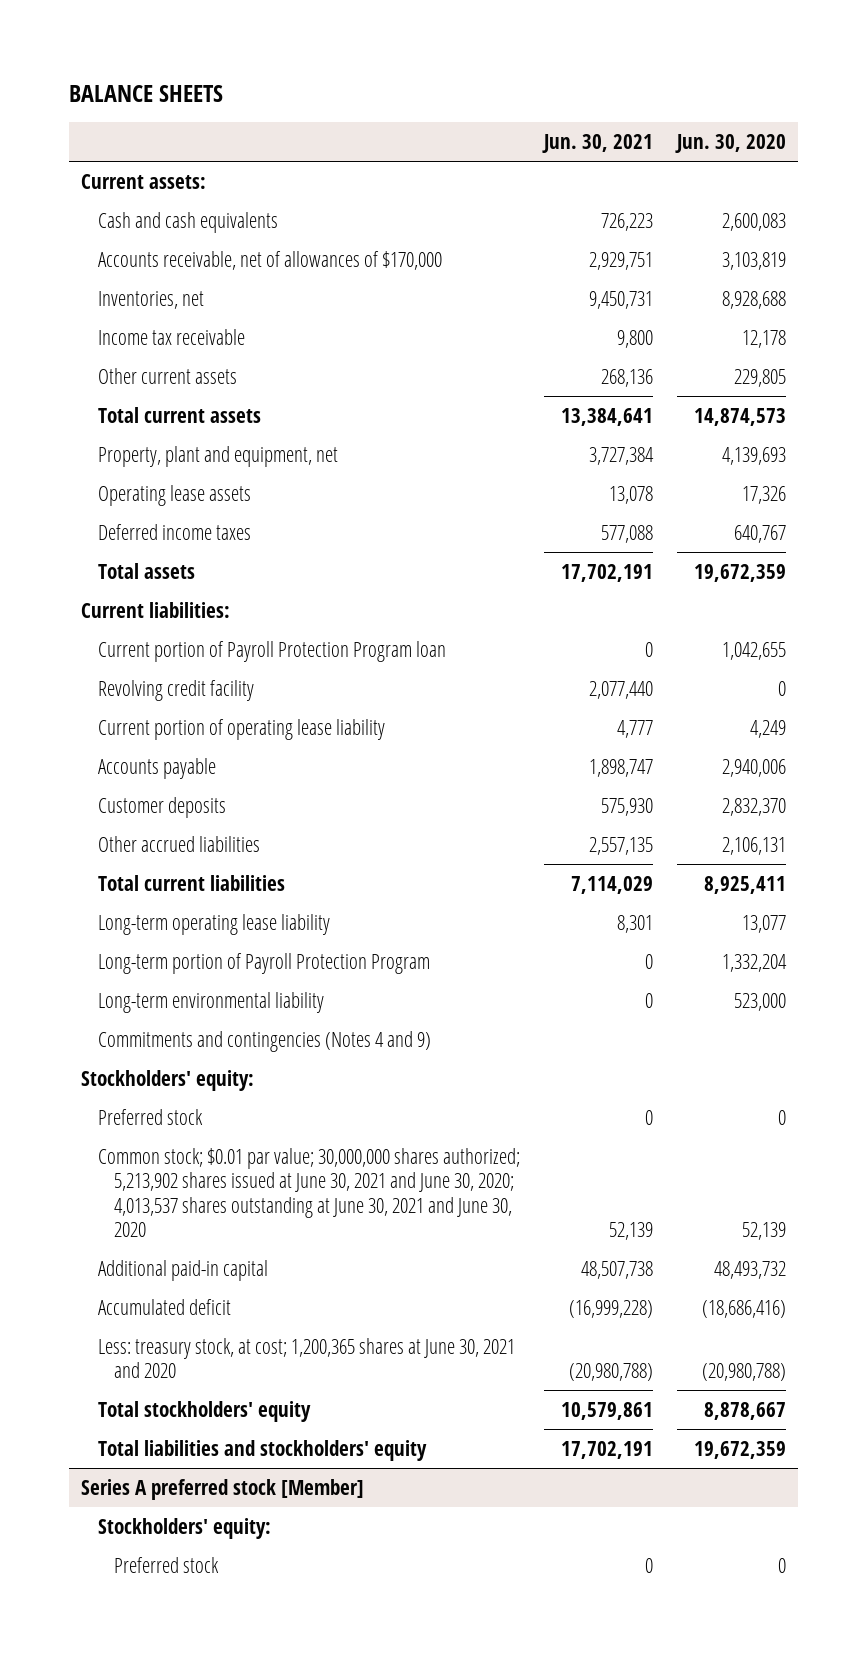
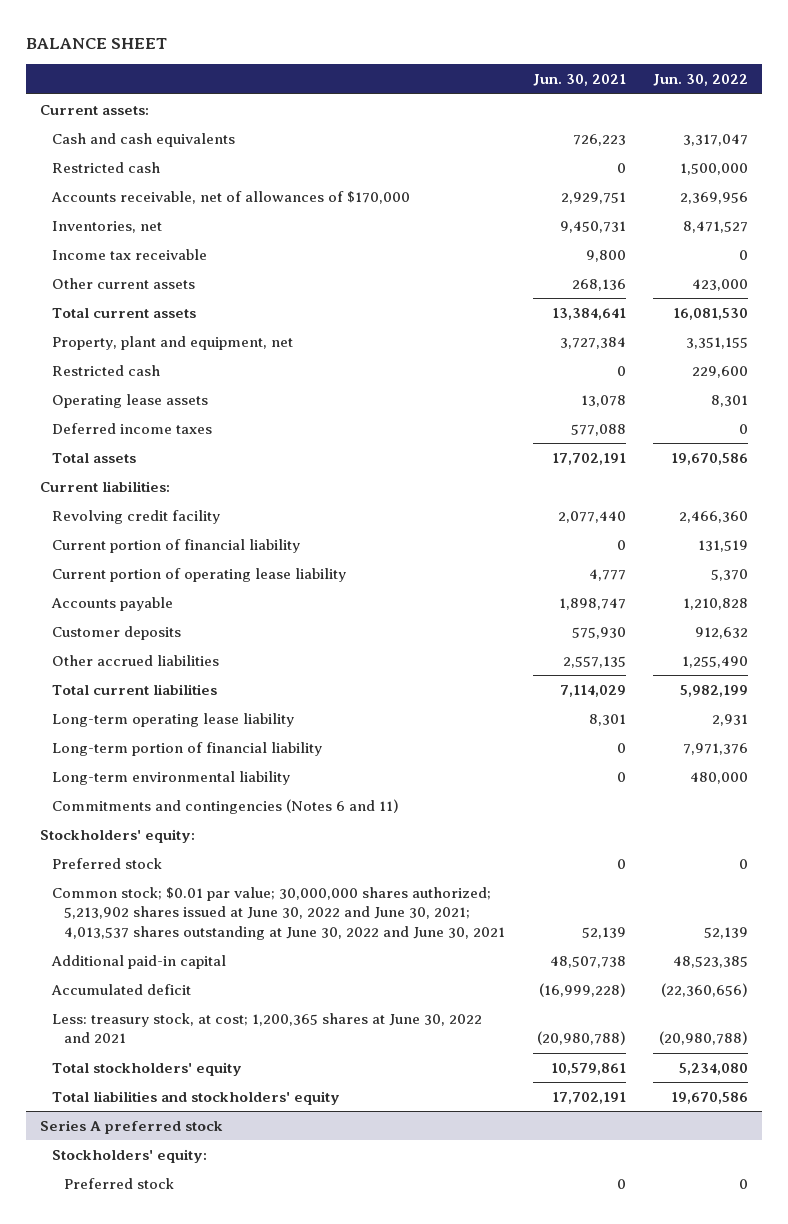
[69,84,224,102] BALANCE SHEETS -> [26,38,168,50] BALANCE SHEET
[674,134,786,154] Jun. 30, 2020 -> none
none -> [653,74,749,87] Jun. 30, 2022
none -> [51,161,160,173] Restricted cash
none -> [51,364,160,376] Restricted cash
[97,640,446,662] Current portion of Payroll Protection Program loan -> none
none -> [51,538,300,553] Current portion of financial liability
[97,952,430,974] Long-term portion of Payroll Protection Program -> none
none -> [51,741,322,756] Long-term portion of financial liability
[97,1030,431,1052] Commitments and contingencies (Notes 4 and 9) -> [51,798,399,814] Commitments and contingencies (Notes 6 and 11)
[97,1147,520,1237] Common stock; $0.01 par value; 30,000,000 shares authorized; 5,213,902 shares issued at June 30, 2021 and June 30, 2020; 4,013,537 shares outstanding at June 30, 2021 and June 30, 2020 -> [51,886,505,940] Common stock; $0.01 par value; 30,000,000 shares authorized; 5,213,902 shares issued at June 30, 2022 and June 30, 2021; 4,013,537 shares outstanding at June 30, 2022 and June 30, 2021
[97,1337,515,1379] Less: treasury stock, at cost; 1,200,365 shares at June 30, 2021 and 2020 -> [51,1012,482,1044] Less: treasury stock, at cost; 1,200,365 shares at June 30, 2022 and 2021
[81,1478,365,1500] Series A preferred stock [Member] -> [39,1119,223,1134] Series A preferred stock

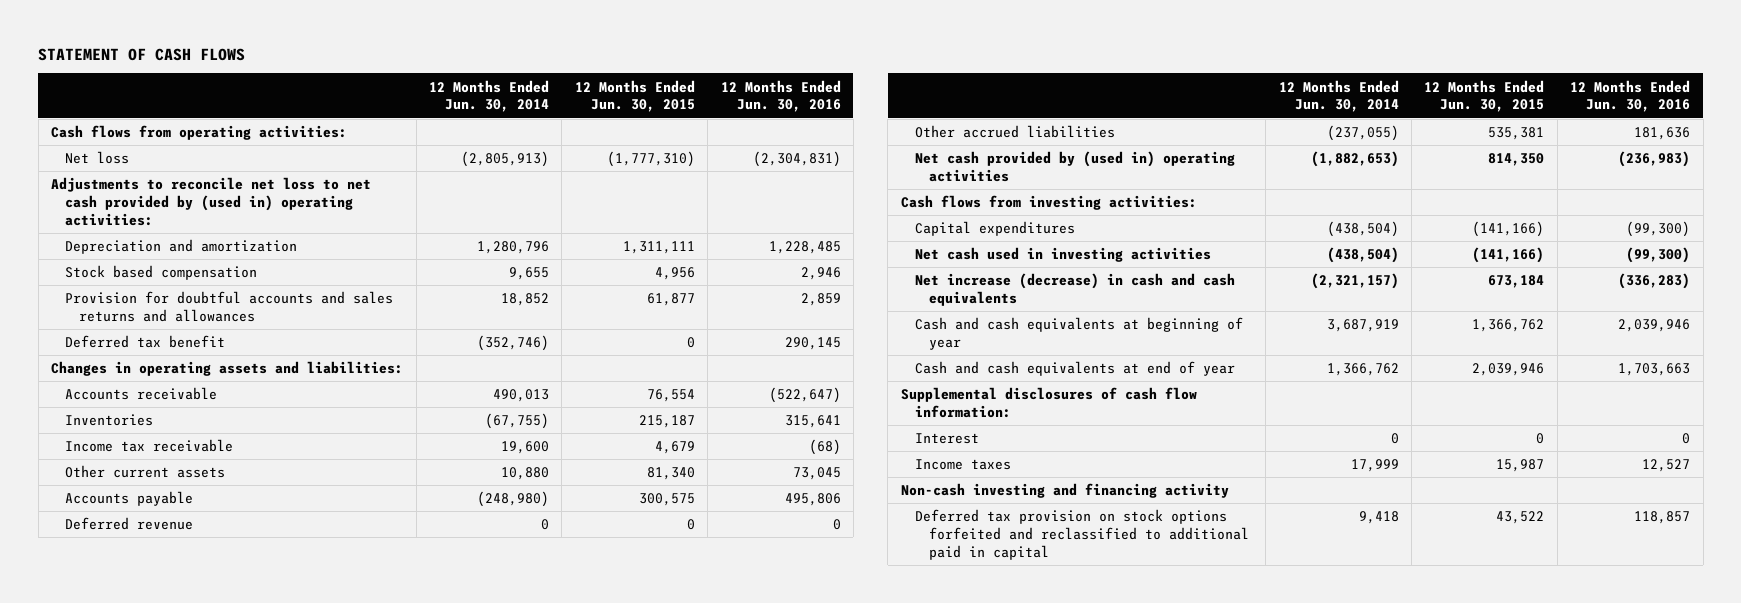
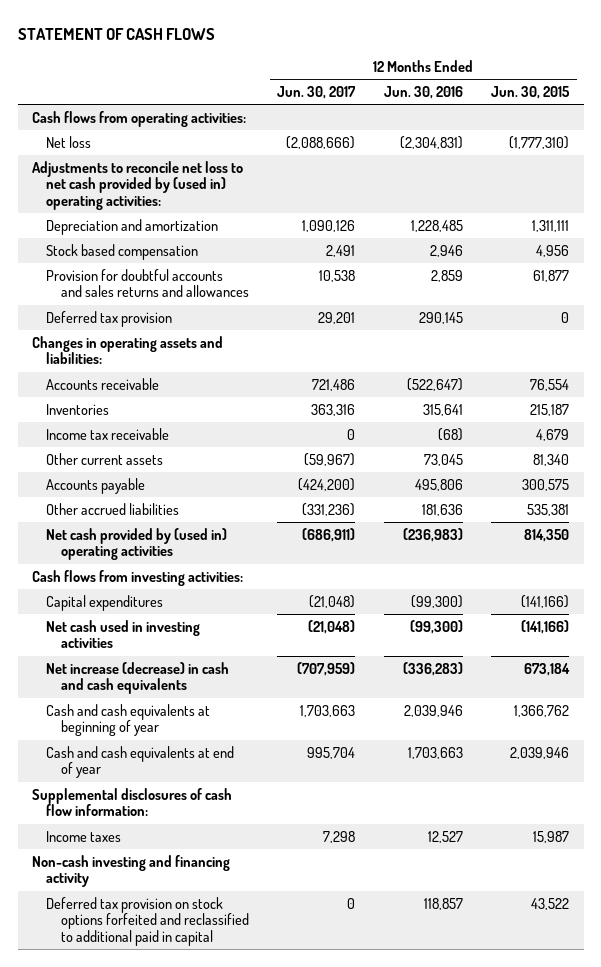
[428,79,549,113] 12 Months Ended Jun. 30, 2014 -> none
none -> [277,86,357,100] Jun. 30, 2017
[65,335,226,349] Deferred tax benefit -> [46,310,173,327] Deferred tax provision
[65,517,194,531] Deferred revenue -> none
[914,433,979,445] Interest -> none

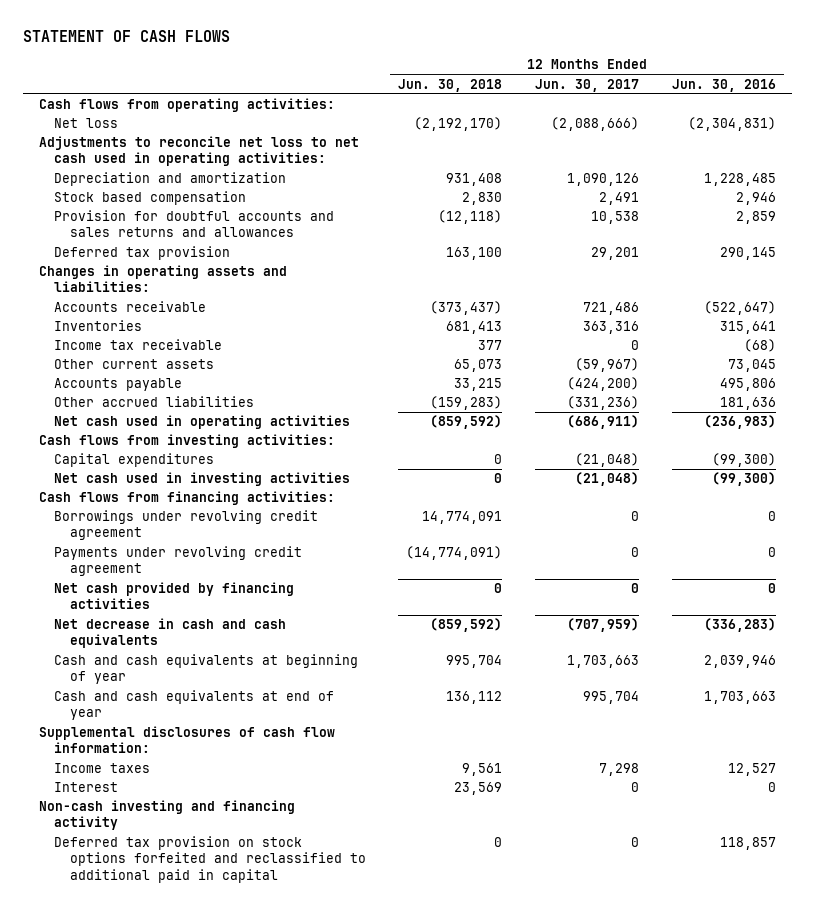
[491,86,571,100] Jun. 30, 2015 -> none
none -> [398,78,503,92] Jun. 30, 2018
[32,160,244,211] Adjustments to reconcile net loss to net cash provided by (used in) operating activities: -> [39,136,360,167] Adjustments to reconcile net loss to net cash used in operating activities:
[46,527,228,561] Net cash provided by (used in) operating activities -> [54,415,351,430] Net cash used in operating activities
none -> [39,491,336,506] Cash flows from financing activities:
none -> [54,510,319,541] Borrowings under revolving credit agreement
none -> [54,546,303,577] Payments under revolving credit agreement
none -> [54,582,295,610] Net cash provided by financing activities
[46,661,230,695] Net increase (decrease) in cash and cash equivalents -> [54,618,287,649] Net decrease in cash and cash equivalents
none -> [54,782,119,793] Interest

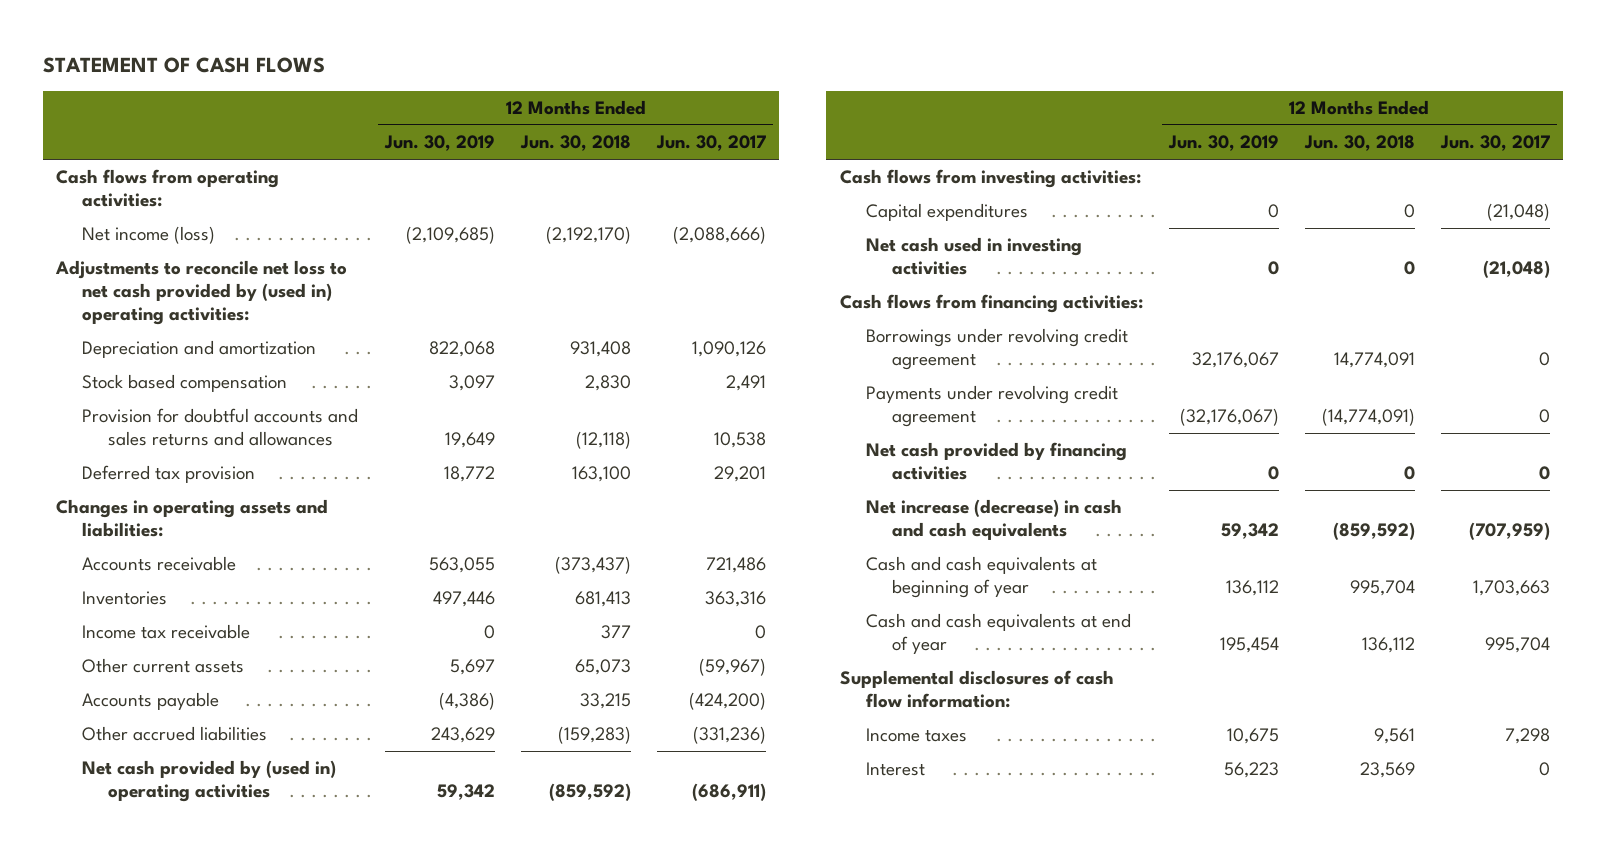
[671,78,776,92] Jun. 30, 2016 -> none
none -> [384,135,496,152] Jun. 30, 2019
[54,118,119,129] Net loss -> [82,226,216,245] Net income (loss)
[39,136,360,167] Adjustments to reconcile net loss to net cash used in operating activities: -> [54,260,347,325] Adjustments to reconcile net loss to net cash provided by (used in) operating activities:
[54,415,351,430] Net cash used in operating activities -> [82,760,337,803] Net cash provided by (used in) operating activities
[54,618,287,649] Net decrease in cash and cash equivalents -> [865,499,1122,541] Net increase (decrease) in cash and cash equivalents
[39,800,296,831] Non-cash investing and financing activity -> none
[54,836,366,883] Deferred tax provision on stock options forfeited and reclassified to additional paid in capital -> none

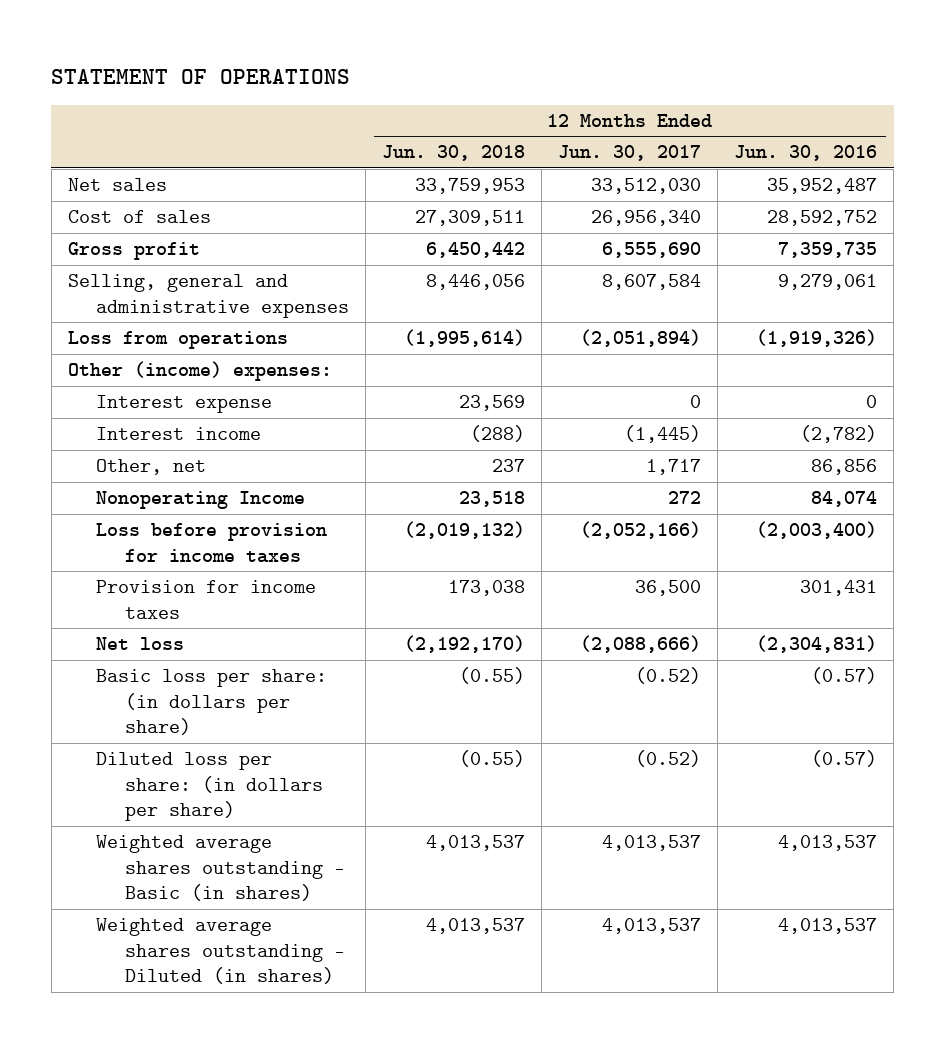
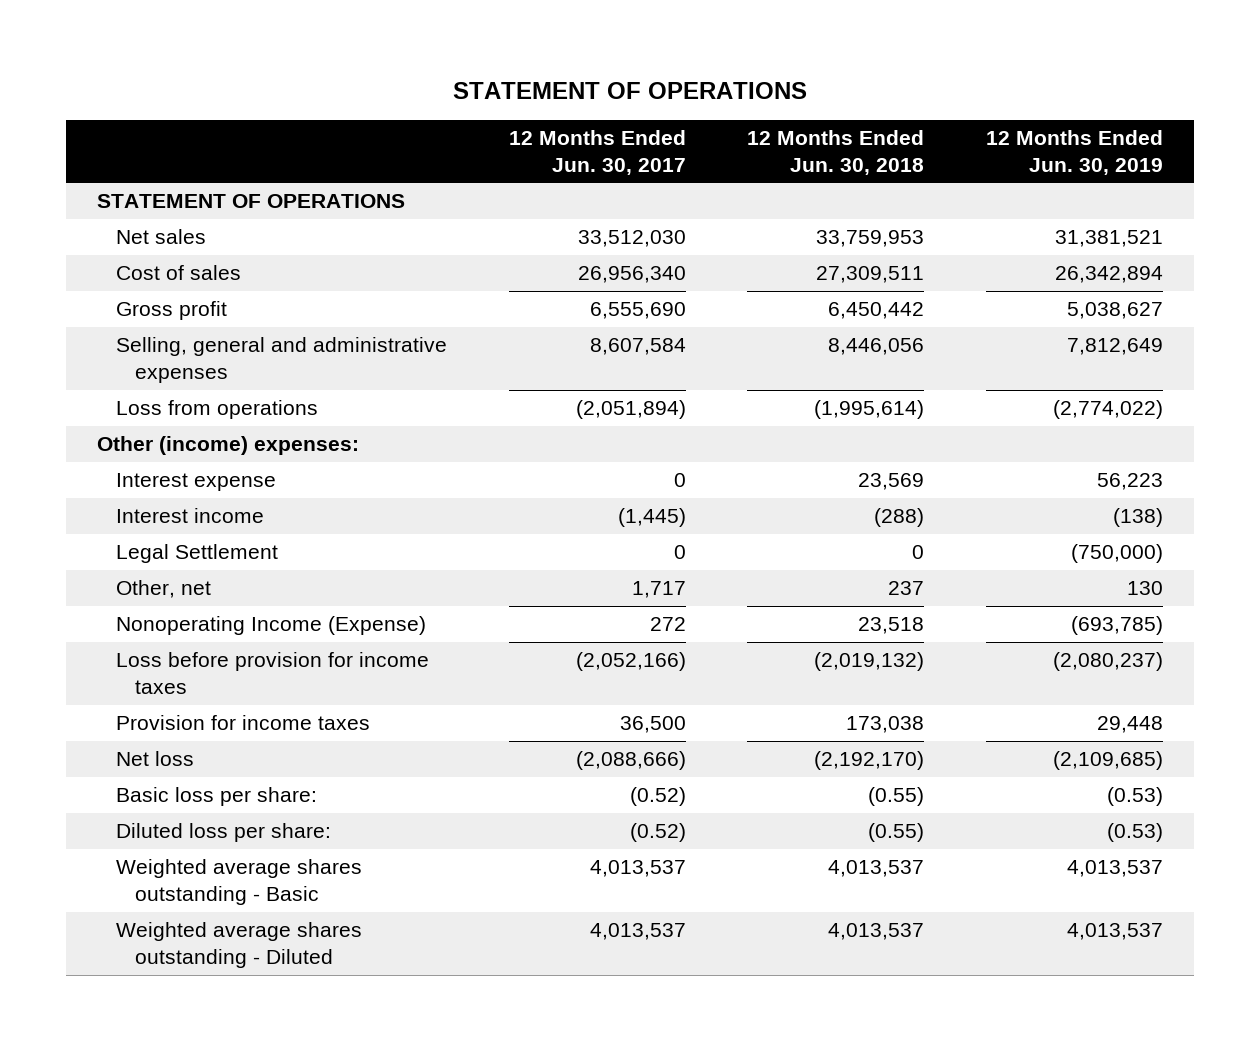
[734,145,878,162] Jun. 30, 2016 -> none
none -> [986,129,1164,175] 12 Months Ended Jun. 30, 2019
none -> [96,194,405,209] STATEMENT OF OPERATIONS
none -> [115,544,278,564] Legal Settlement
[96,491,306,510] Nonoperating Income -> [115,616,426,636] Nonoperating Income (Expense)
[96,669,328,736] Basic loss per share: (in dollars per share) -> [115,787,317,807] Basic loss per share:
[96,752,323,822] Diluted loss per share: (in dollars per share) -> [115,823,331,843] Diluted loss per share:
[96,835,345,902] Weighted average shares outstanding - Basic (in shares) -> [115,859,362,906] Weighted average shares outstanding - Basic
[96,918,345,985] Weighted average shares outstanding - Diluted (in shares) -> [115,922,362,969] Weighted average shares outstanding - Diluted

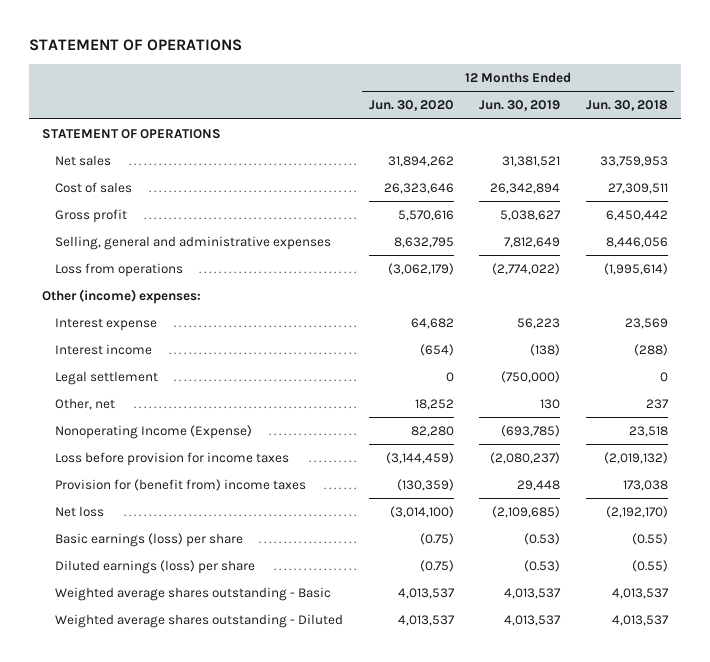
[508,129,686,175] 12 Months Ended Jun. 30, 2017 -> none
none -> [368,100,454,112] Jun. 30, 2020
[115,544,278,564] Legal Settlement -> [54,371,158,386] Legal settlement
[115,715,370,731] Provision for income taxes -> [54,479,306,492] Provision for (benefit from) income taxes
[115,787,317,807] Basic loss per share: -> [54,533,243,548] Basic earnings (loss) per share
[115,823,331,843] Diluted loss per share: -> [54,560,255,575] Diluted earnings (loss) per share

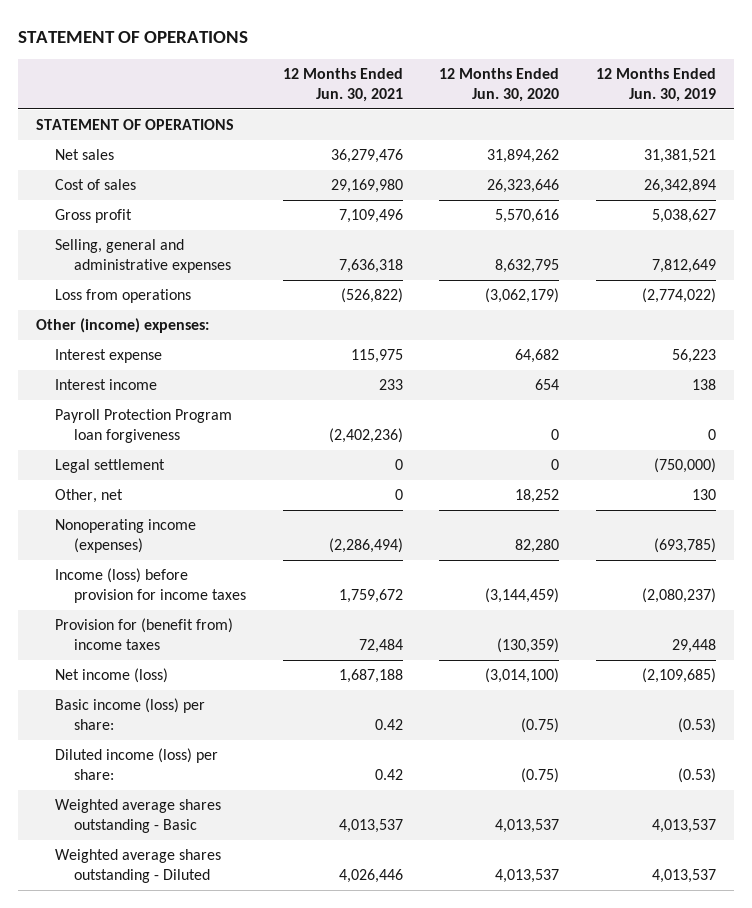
[585,100,668,112] Jun. 30, 2018 -> none
none -> [282,68,403,102] 12 Months Ended Jun. 30, 2021
[419,344,454,357] (654) -> [535,379,560,391] 654
[530,344,561,357] (138) -> [691,379,716,391] 138
none -> [55,409,233,443] Payroll Protection Program loan forgiveness
[54,425,252,440] Nonoperating Income (Expense) -> [55,519,197,553] Nonoperating income (expenses)
[54,452,289,467] Loss before provision for income taxes -> [55,568,247,603] Income (loss) before provision for income taxes
[54,506,104,518] Net loss -> [55,668,169,684] Net income (loss)
[54,533,243,548] Basic earnings (loss) per share -> [55,698,206,730] Basic income (loss) per share:
[54,560,255,575] Diluted earnings (loss) per share -> [55,748,219,780] Diluted income (loss) per share:

